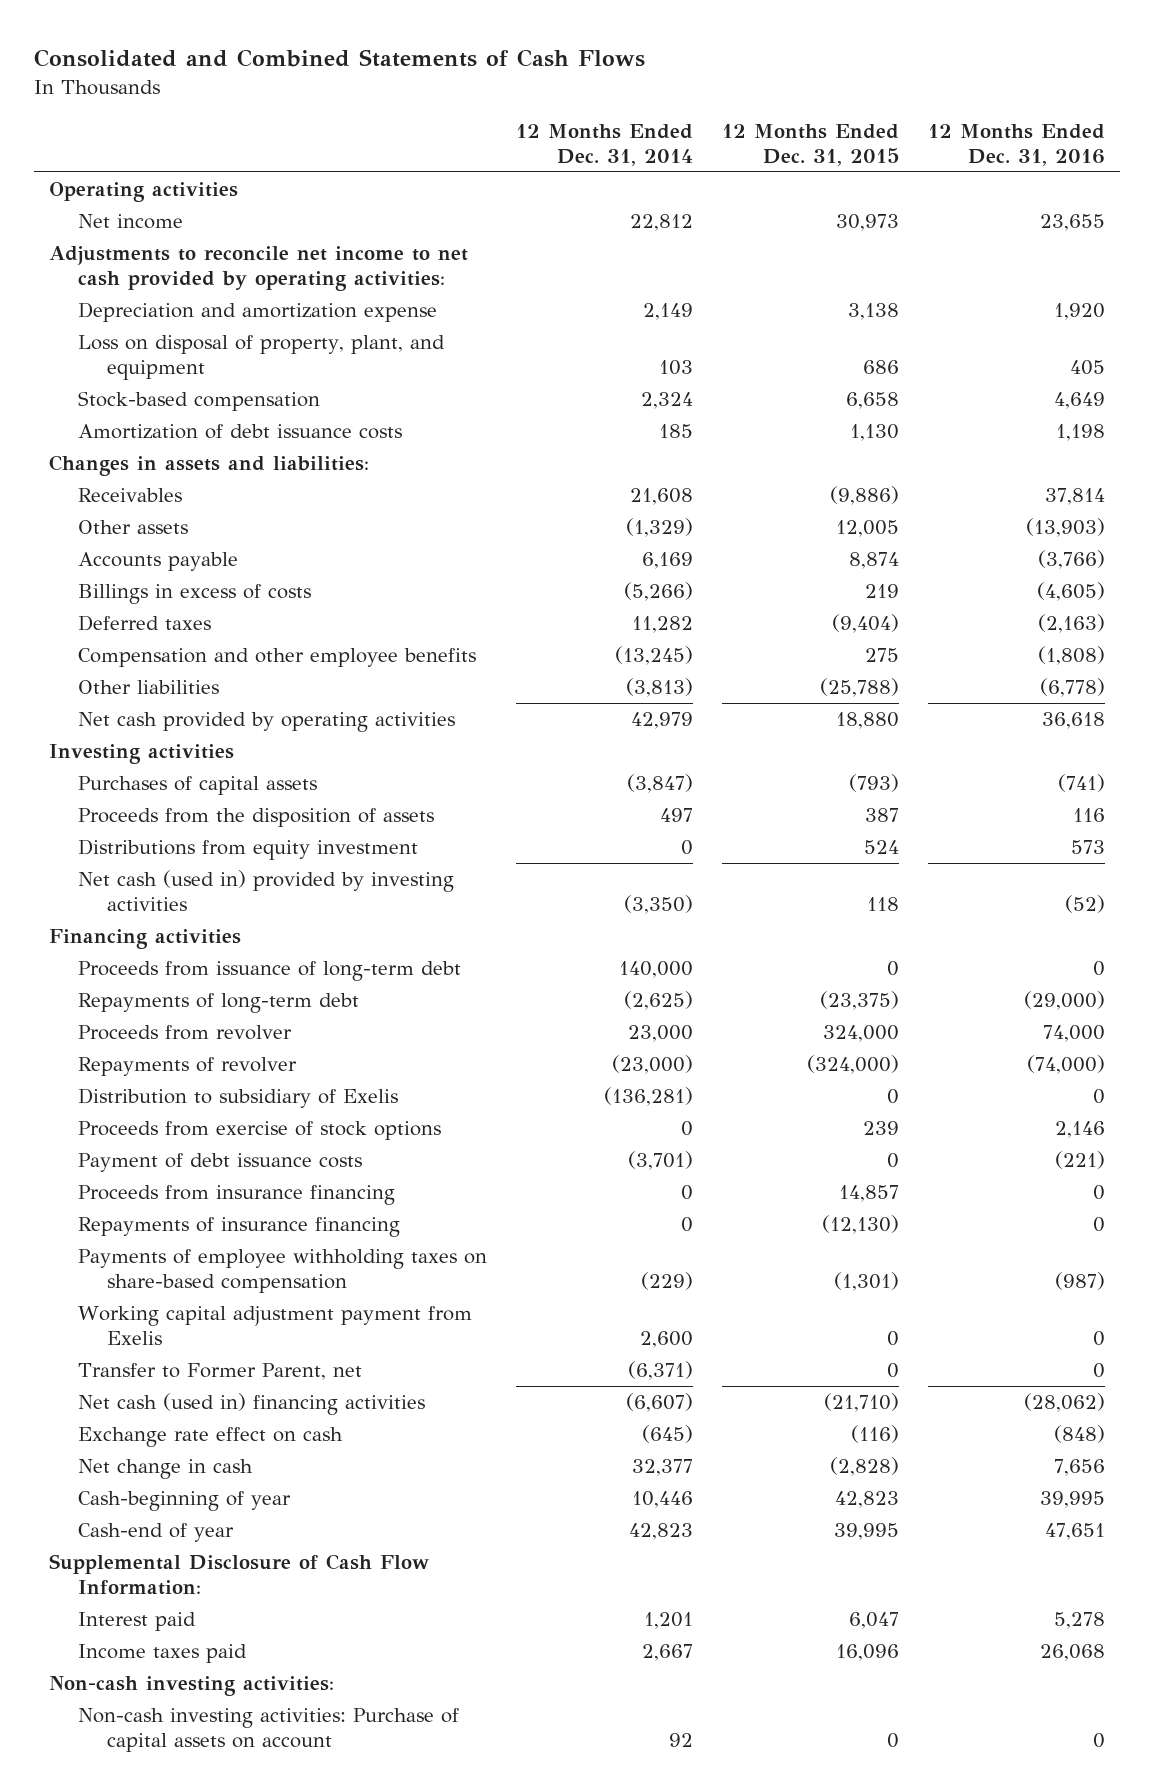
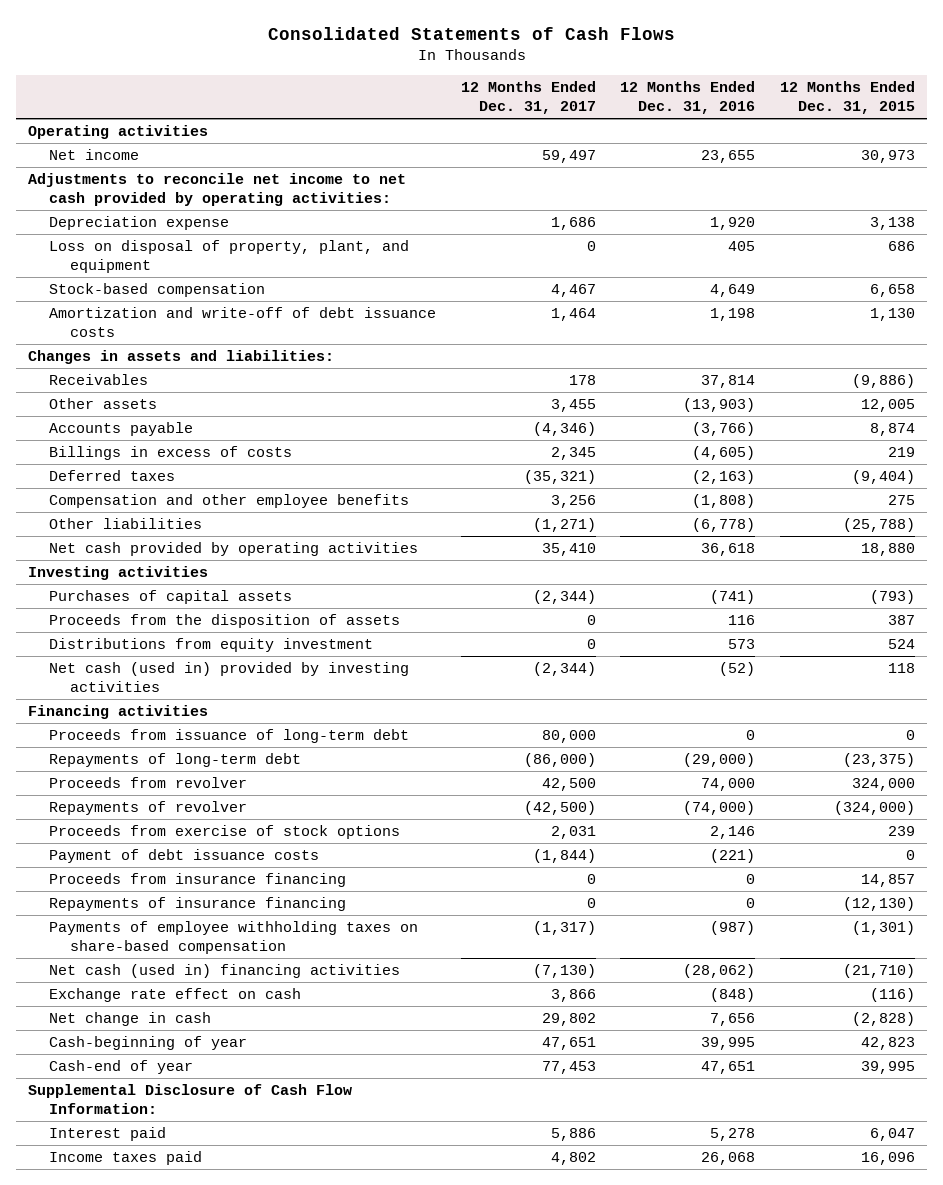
[34,49,646,68] Consolidated and Combined Statements of Cash Flows -> [267,26,675,40] Consolidated Statements of Cash Flows
[516,124,694,166] 12 Months Ended Dec. 31, 2014 -> none
none -> [460,81,596,114] 12 Months Ended Dec. 31, 2017
[78,302,438,323] Depreciation and amortization expense -> [49,216,230,231] Depreciation expense
[78,424,403,440] Amortization of debt issuance costs -> [49,307,437,337] Amortization and write-off of debt issuance costs
[78,1088,399,1109] Distribution to subsidiary of Exelis -> none
[78,1306,473,1345] Working capital adjustment payment from Exelis -> none
[78,1363,363,1381] Transfer to Former Parent, net -> none
[48,1676,334,1697] Non-cash investing activities: -> none
[78,1708,460,1752] Non-cash investing activities: Purchase of capital assets on account -> none

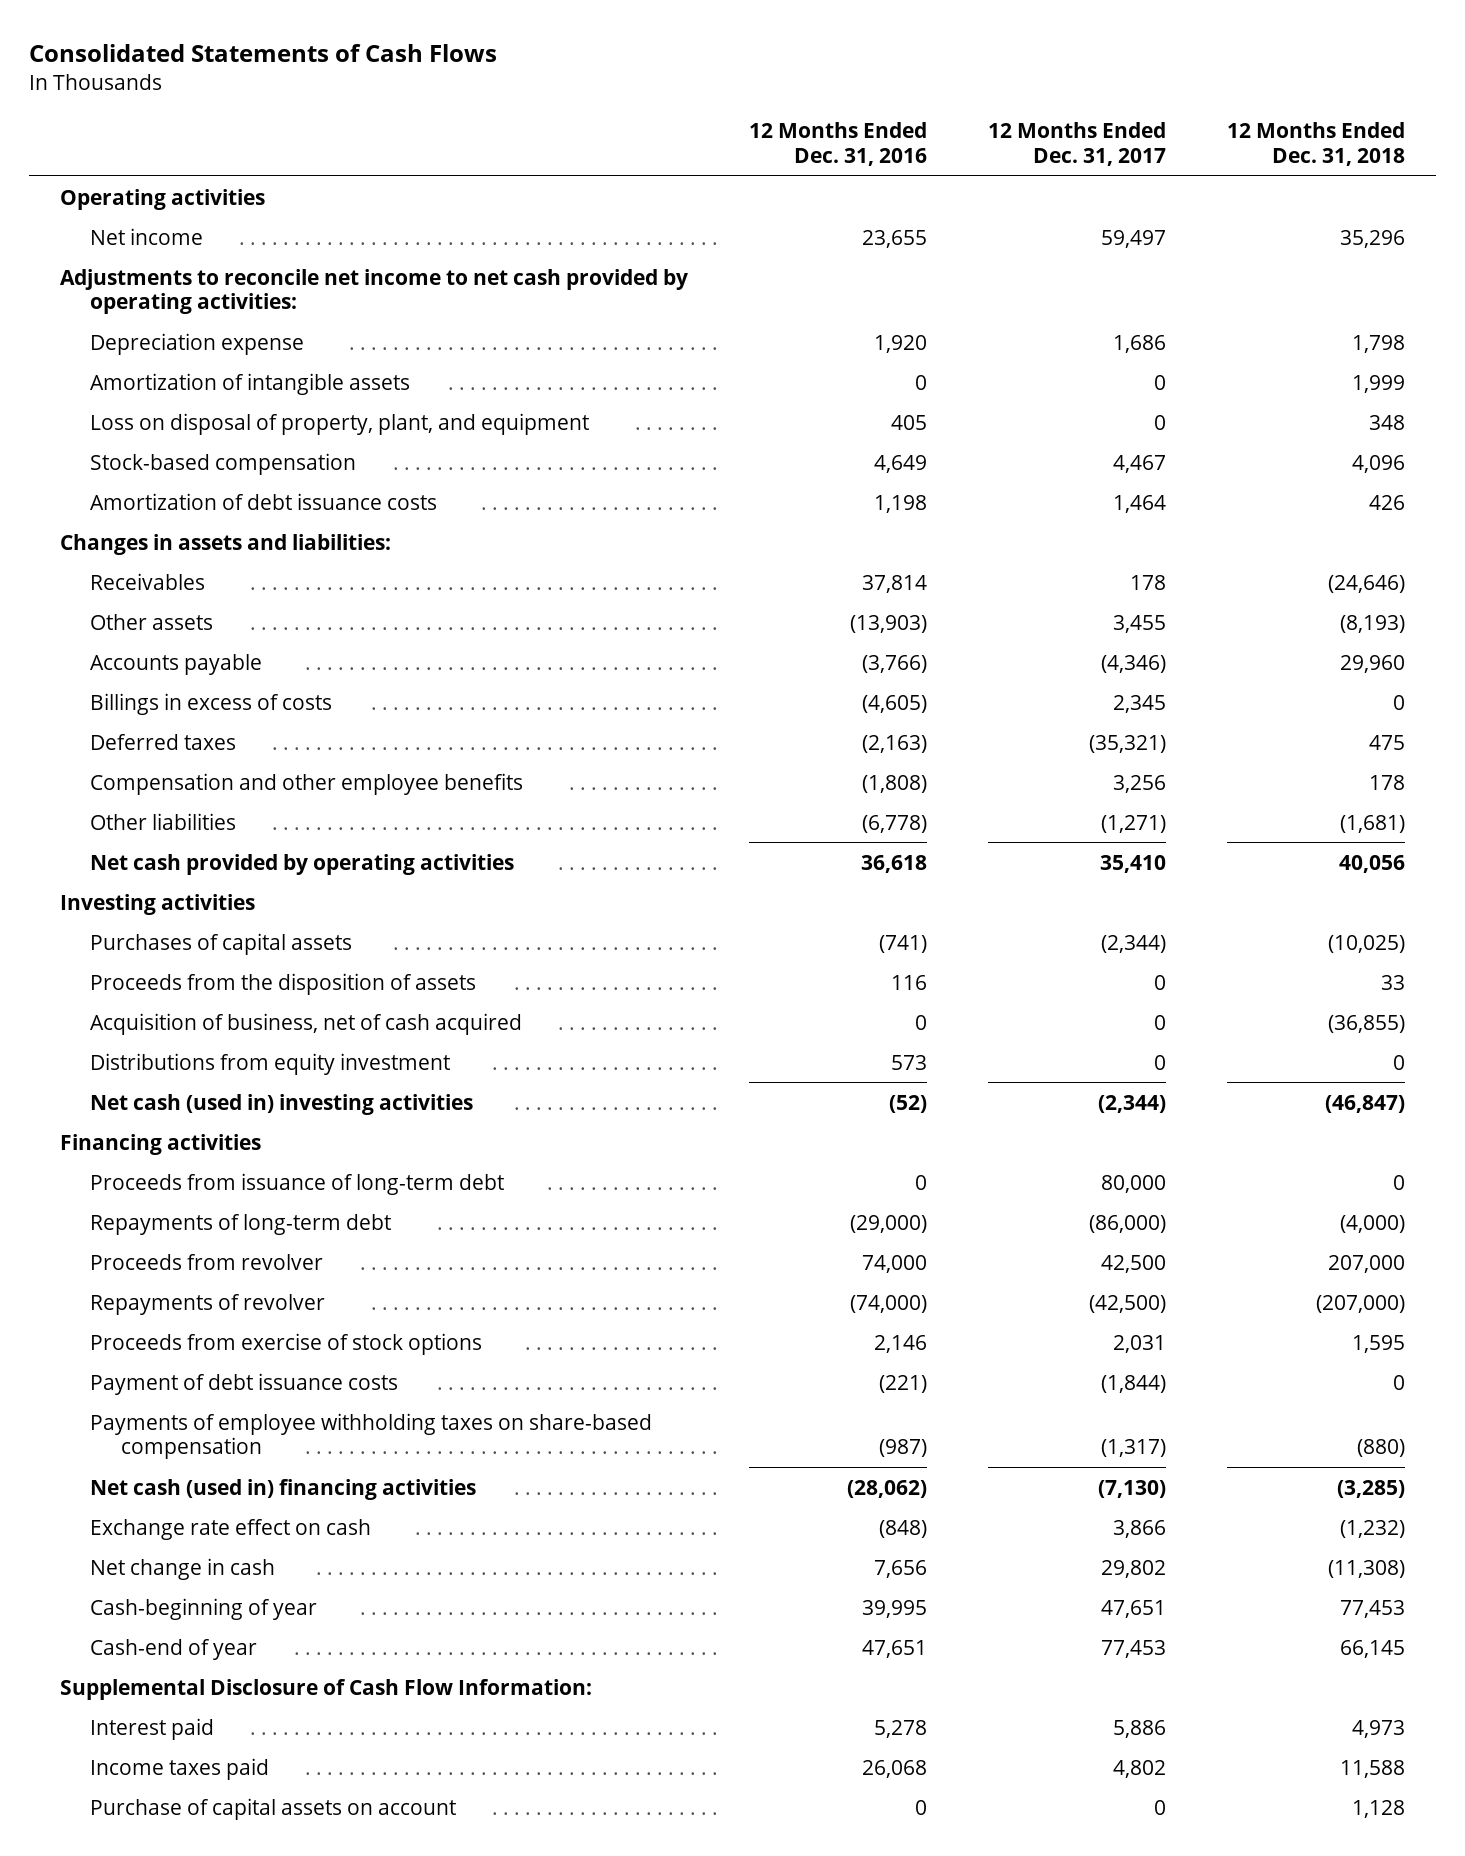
[779,81,915,114] 12 Months Ended Dec. 31, 2015 -> none
none -> [1227,122,1406,167] 12 Months Ended Dec. 31, 2018
none -> [90,372,411,395] Amortization of intangible assets
[49,307,437,337] Amortization and write-off of debt issuance costs -> [90,492,438,510] Amortization of debt issuance costs
none -> [90,1012,523,1035] Acquisition of business, net of cash acquired
[49,662,410,692] Net cash (used in) provided by investing activities -> [90,1093,474,1115] Net cash (used in) investing activities
[49,873,347,888] Proceeds from insurance financing -> none
[49,897,347,912] Repayments of insurance financing -> none
none -> [90,1797,457,1820] Purchase of capital assets on account

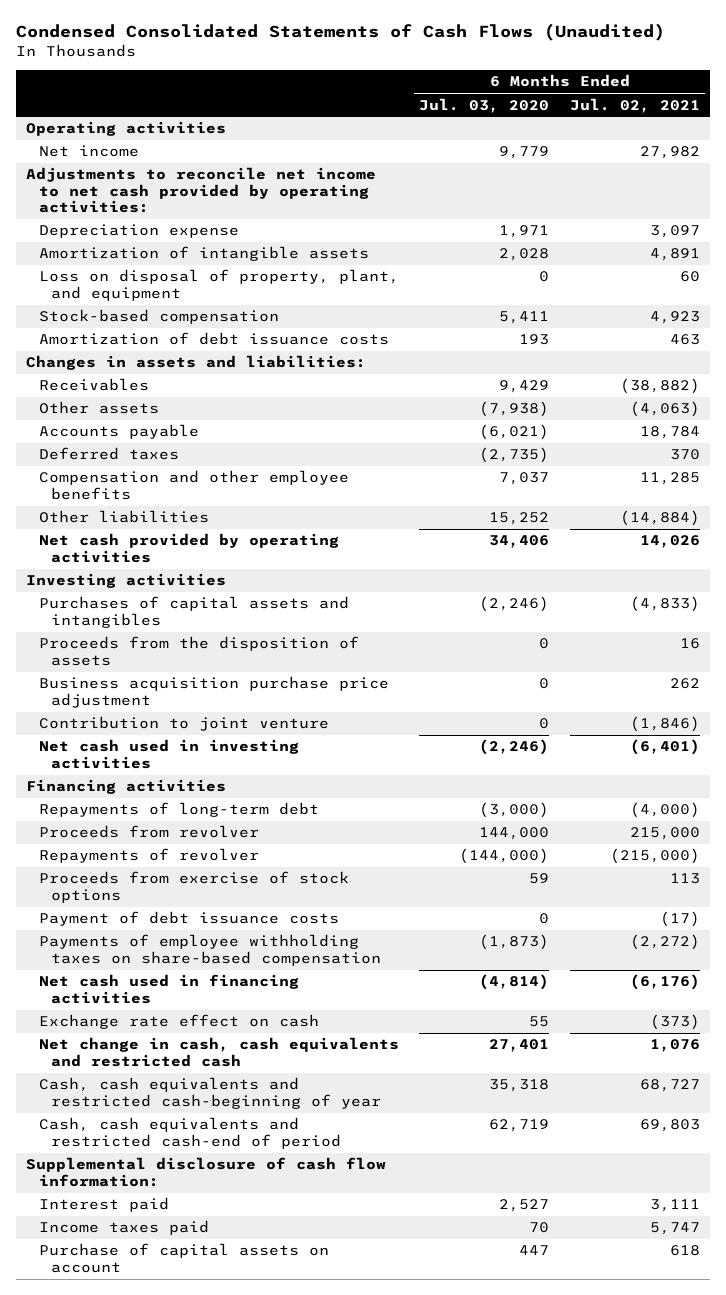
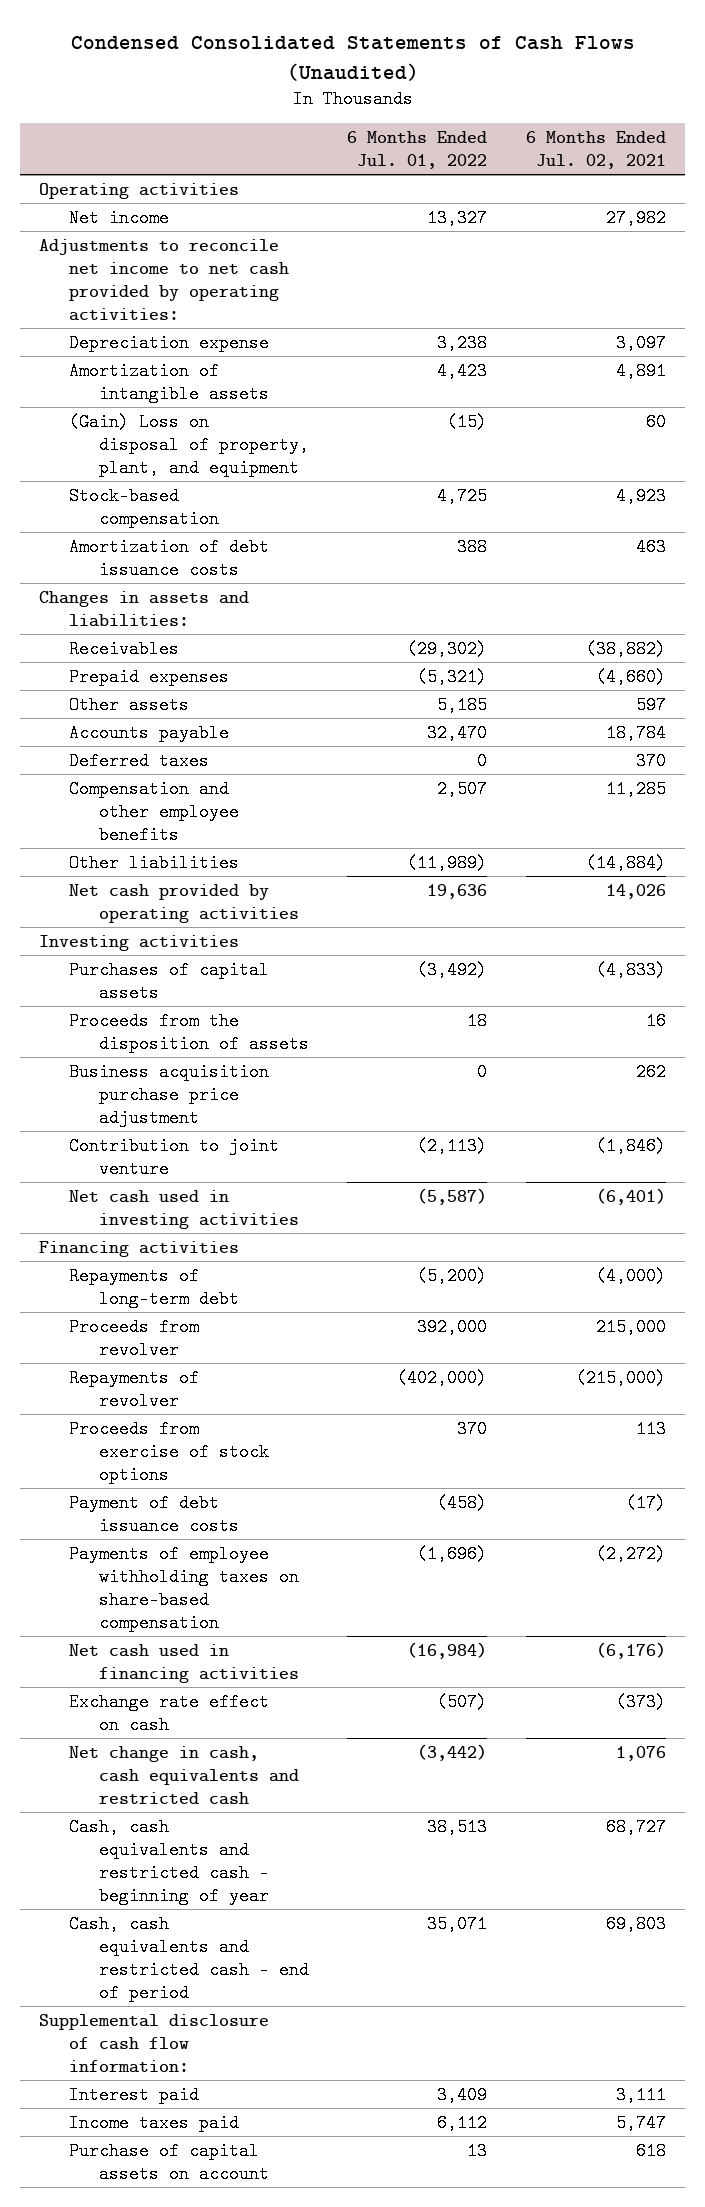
[419,97,550,113] Jul. 03, 2020 -> none
none -> [347,131,488,170] 6 Months Ended Jul. 01, 2022
[38,269,399,301] Loss on disposal of property, plant, and equipment -> [69,412,309,478] (Gain) Loss on disposal of property, plant, and equipment
none -> [69,667,230,686] Prepaid expenses
[629,401,700,418] (4,063) -> [636,695,667,714] 597
[38,596,349,628] Purchases of capital assets and intangibles -> [69,960,270,1002] Purchases of capital assets
[38,1077,382,1109] Cash, cash equivalents and restricted cash-beginning of year -> [69,1817,269,1906] Cash, cash equivalents and restricted cash - beginning of year
[38,1117,342,1149] Cash, cash equivalents and restricted cash-end of period -> [69,1914,309,2003] Cash, cash equivalents and restricted cash - end of period

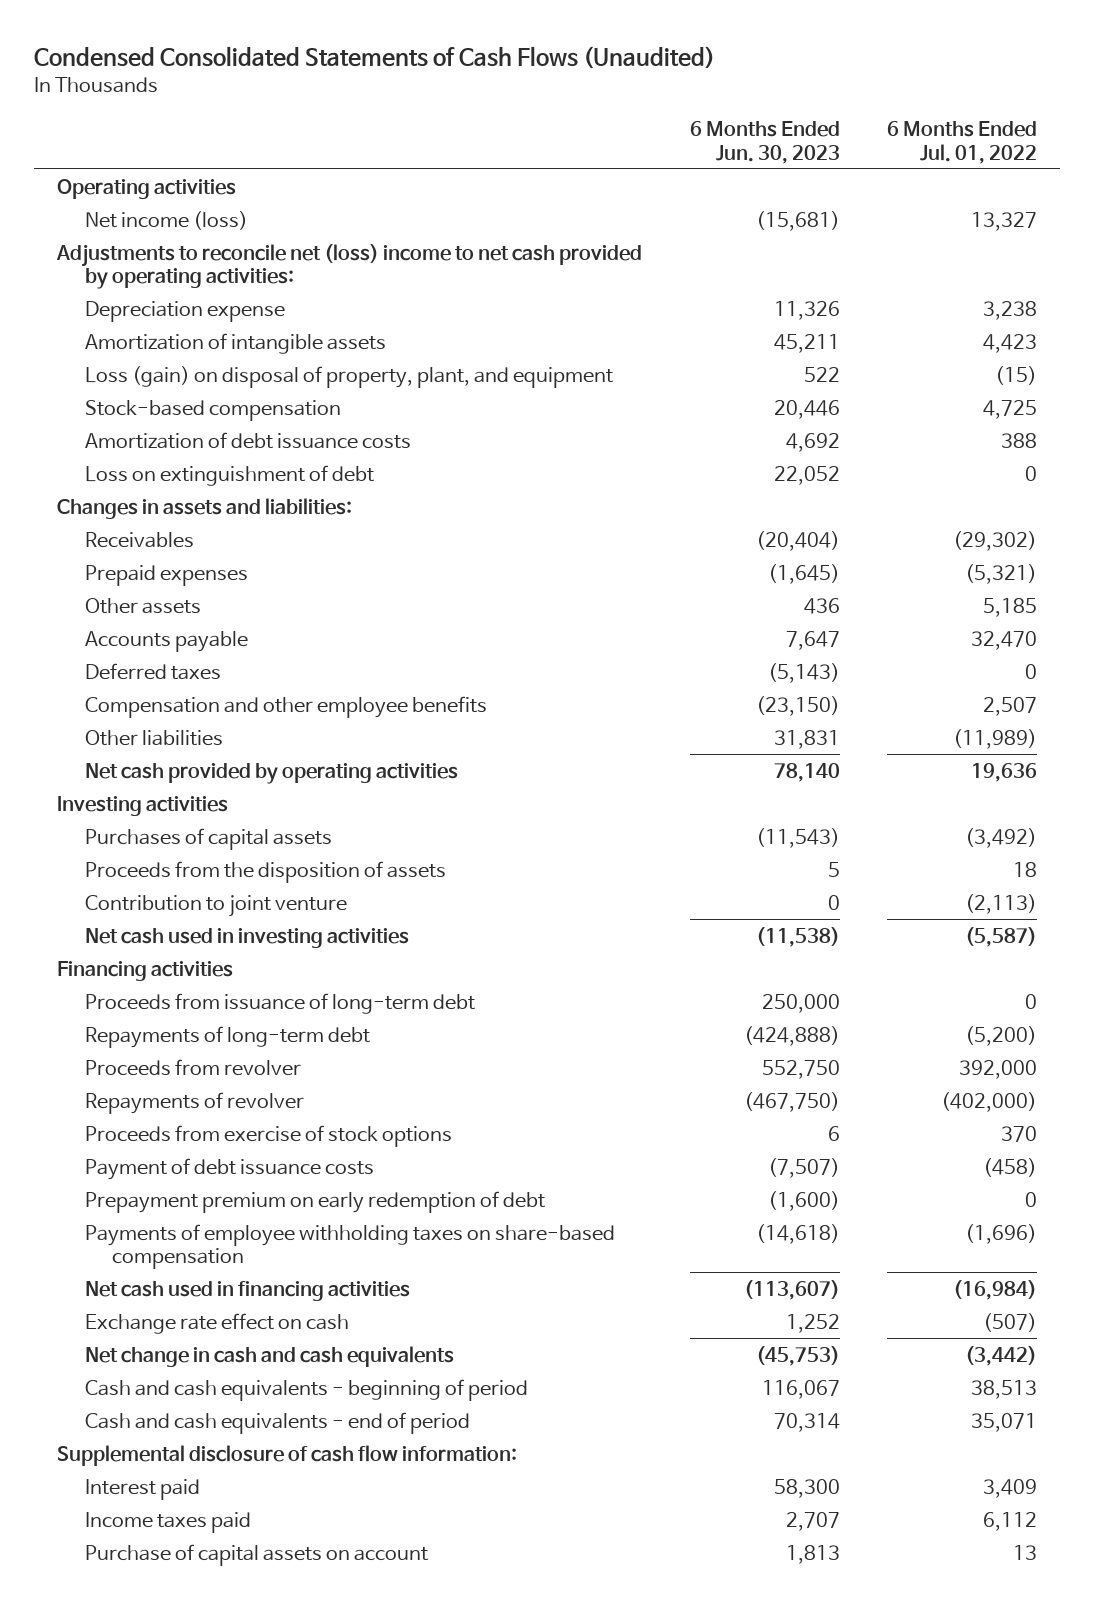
[526,131,667,170] 6 Months Ended Jul. 02, 2021 -> none
none -> [689,120,840,164] 6 Months Ended Jun. 30, 2023
[69,208,170,227] Net income -> [84,210,248,230] Net income (loss)
[39,238,290,322] Adjustments to reconcile net income to net cash provided by operating activities: -> [56,243,643,290] Adjustments to reconcile net (loss) income to net cash provided by operating activities:
[69,412,309,478] (Gain) Loss on disposal of property, plant, and equipment -> [84,365,613,388] Loss (gain) on disposal of property, plant, and equipment
none -> [84,464,374,486] Loss on extinguishment of debt
[69,1062,270,1128] Business acquisition purchase price adjustment -> none
none -> [84,992,475,1014] Proceeds from issuance of long-term debt
none -> [84,1190,545,1213] Prepayment premium on early redemption of debt
[69,1745,299,1806] Net change in cash, cash equivalents and restricted cash -> [84,1345,454,1367] Net change in cash and cash equivalents
[69,1817,269,1906] Cash, cash equivalents and restricted cash - beginning of year -> [84,1378,528,1401] Cash and cash equivalents - beginning of period
[69,1914,309,2003] Cash, cash equivalents and restricted cash - end of period -> [84,1411,470,1434] Cash and cash equivalents - end of period

